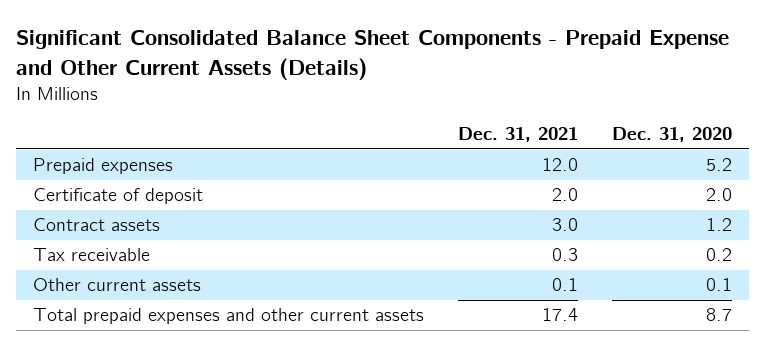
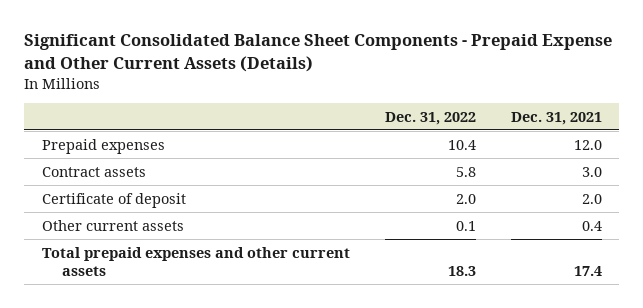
[612,127,733,143] Dec. 31, 2020 -> none
none -> [384,111,476,125] Dec. 31, 2022
[32,248,150,262] Tax receivable -> none
[32,188,203,205] Certificate of deposit -> [41,192,186,208] Certificate of deposit
[552,278,579,292] 0.1 -> [581,220,602,231] 0.4

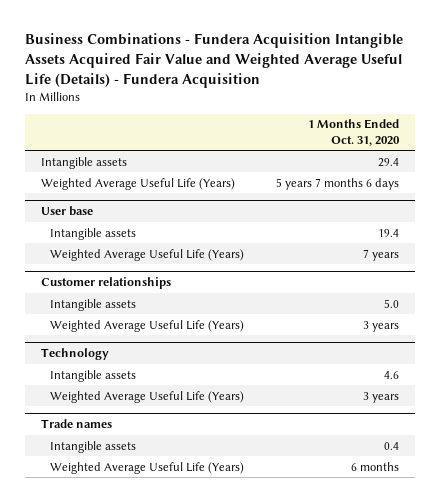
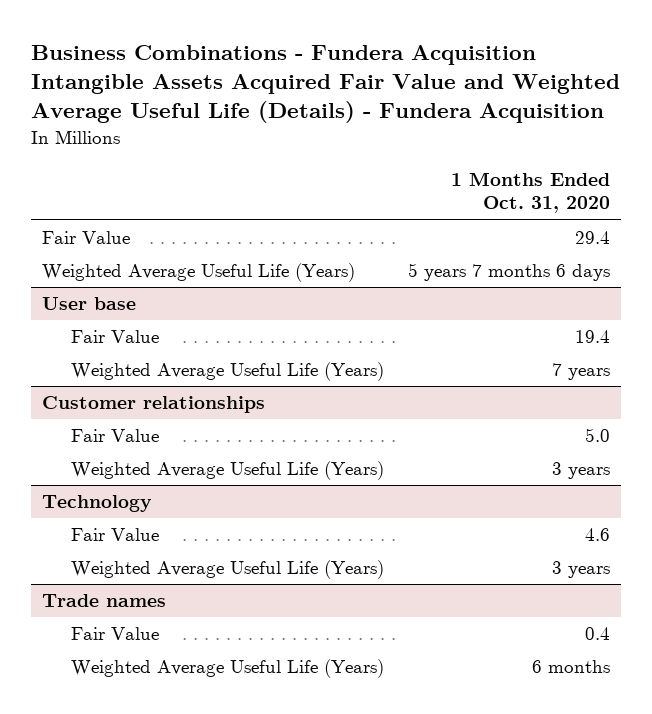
[40,156,127,169] Intangible assets -> [42,231,131,245] Fair Value
[49,227,136,240] Intangible assets -> [71,330,160,344] Fair Value
[49,298,136,311] Intangible assets -> [71,429,160,443] Fair Value
[49,369,136,382] Intangible assets -> [71,528,160,542] Fair Value
[49,440,136,453] Intangible assets -> [71,627,160,641] Fair Value

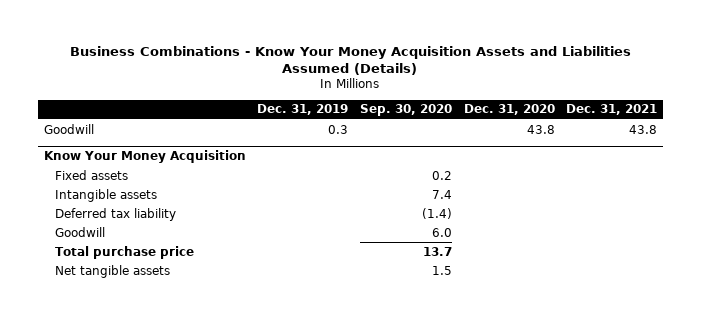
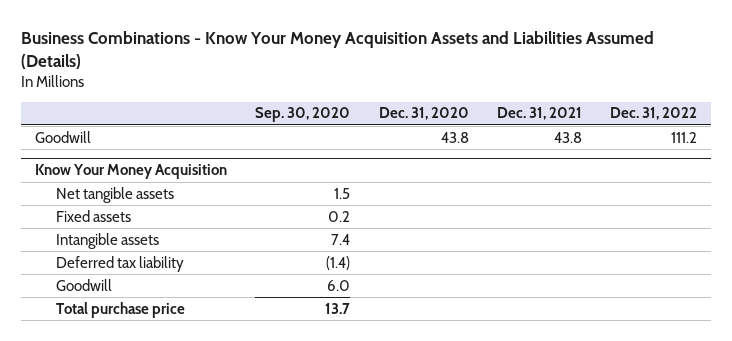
[257,104,349,116] Dec. 31, 2019 -> none
none -> [610,107,698,121] Dec. 31, 2022
[54,264,170,278] Net tangible assets -> [56,186,175,203] Net tangible assets

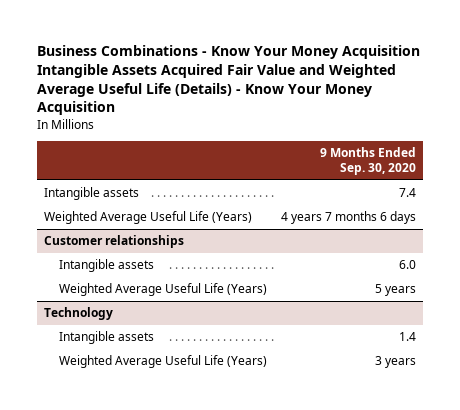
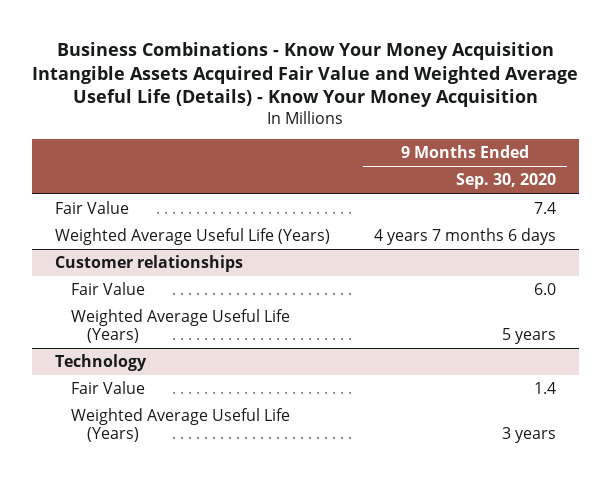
[44,187,140,201] Intangible assets -> [54,200,129,214] Fair Value
[58,259,154,273] Intangible assets -> [70,281,145,295] Fair Value
[58,331,154,345] Intangible assets -> [70,380,145,394] Fair Value

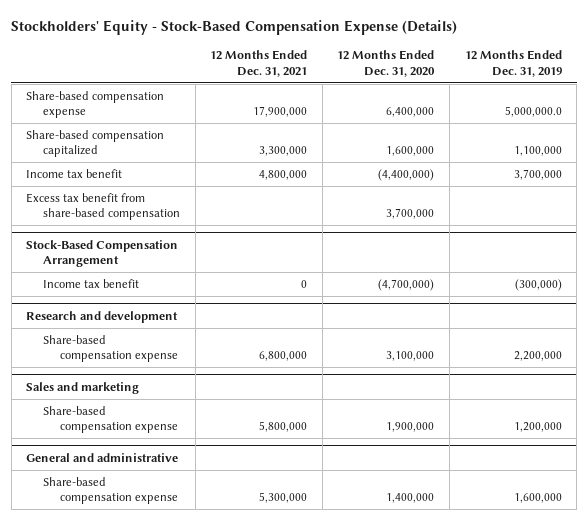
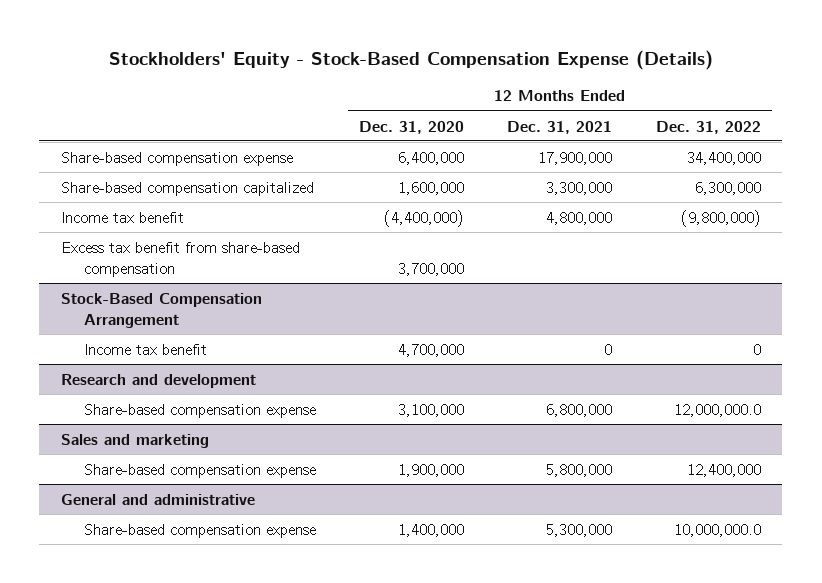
[464,50,562,77] 12 Months Ended Dec. 31, 2019 -> none
none -> [655,120,761,134] Dec. 31, 2022
[378,279,435,292] (4,700,000) -> [398,343,465,357] 4,700,000

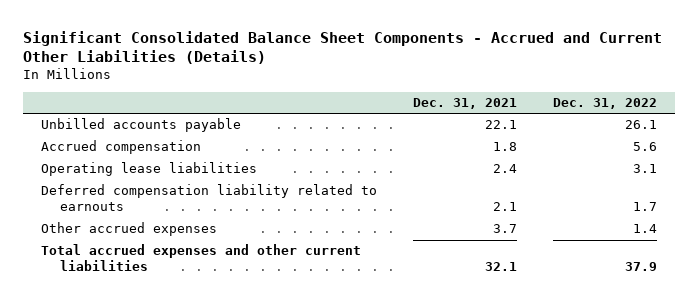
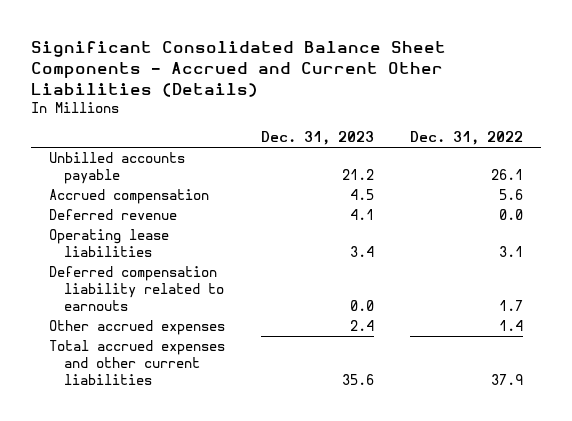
[412,98,517,110] Dec. 31, 2021 -> none
none -> [261,131,375,146] Dec. 31, 2023
none -> [49,209,178,221] Deferred revenue

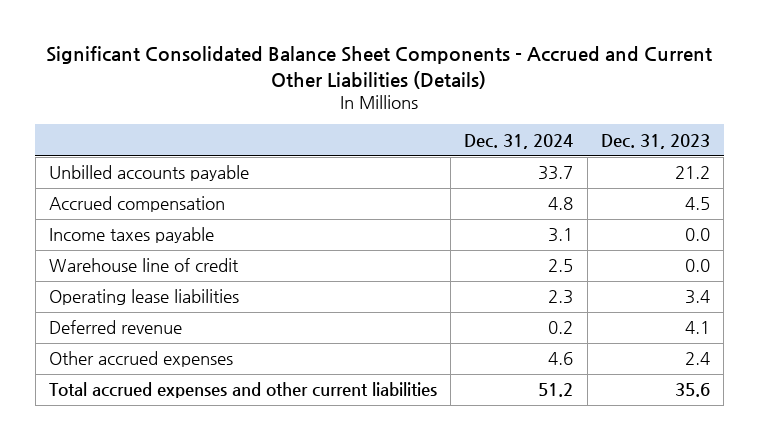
[409,131,523,146] Dec. 31, 2022 -> none
none -> [464,133,574,149] Dec. 31, 2024
none -> [48,227,214,244] Income taxes payable
none -> [48,258,239,273] Warehouse line of credit
[49,266,225,312] Deferred compensation liability related to earnouts -> none
[49,209,178,221] Deferred revenue -> [48,320,182,335] Deferred revenue

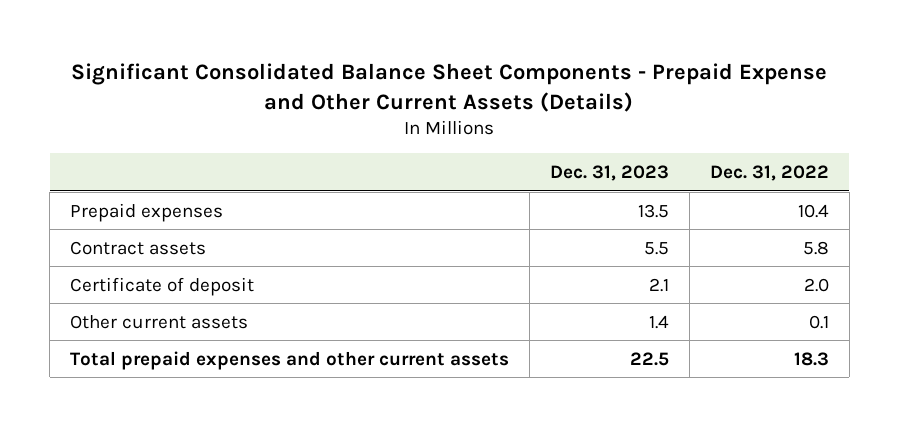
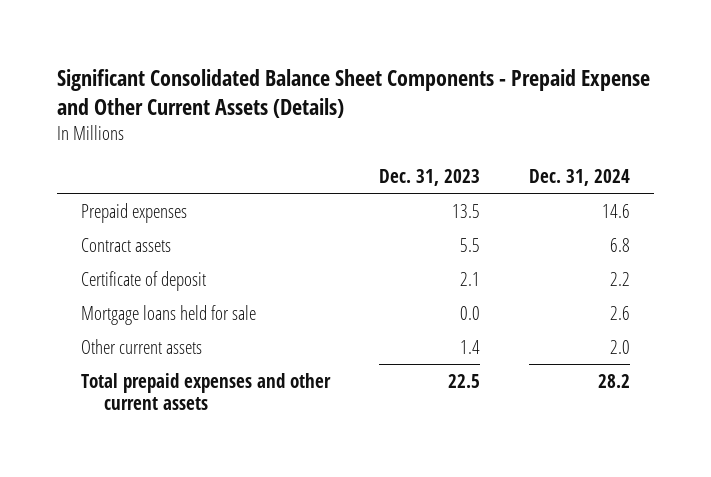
[709,165,829,182] Dec. 31, 2022 -> none
none -> [528,168,630,186] Dec. 31, 2024
none -> [81,304,257,325] Mortgage loans held for sale

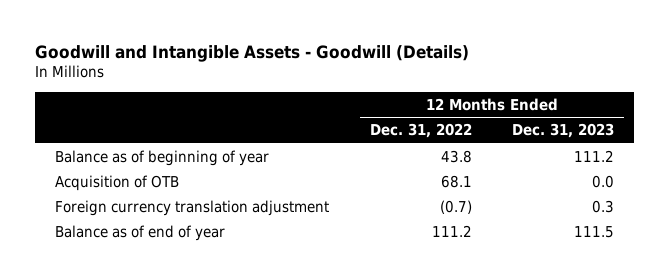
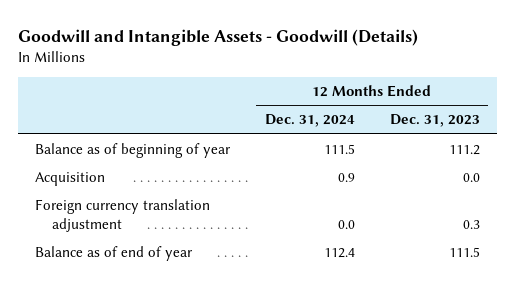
[369,123,472,139] Dec. 31, 2022 -> none
none -> [265,114,356,128] Dec. 31, 2024
[55,175,180,192] Acquisition of OTB -> [35,171,106,186] Acquisition

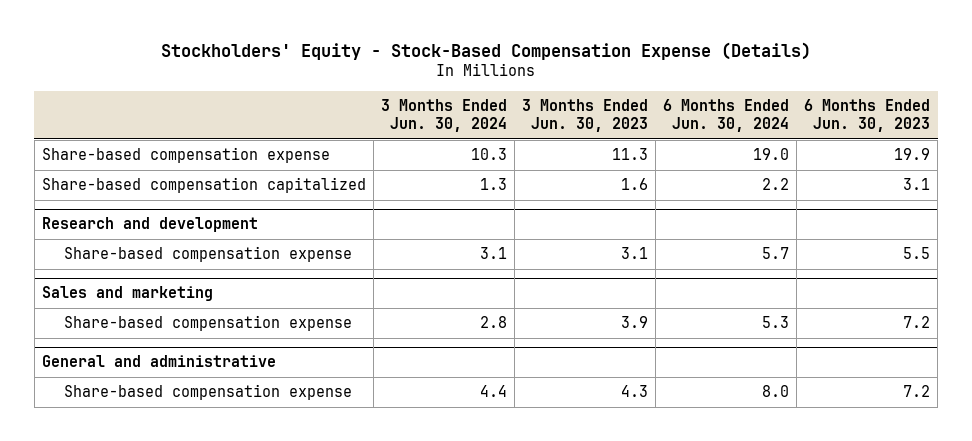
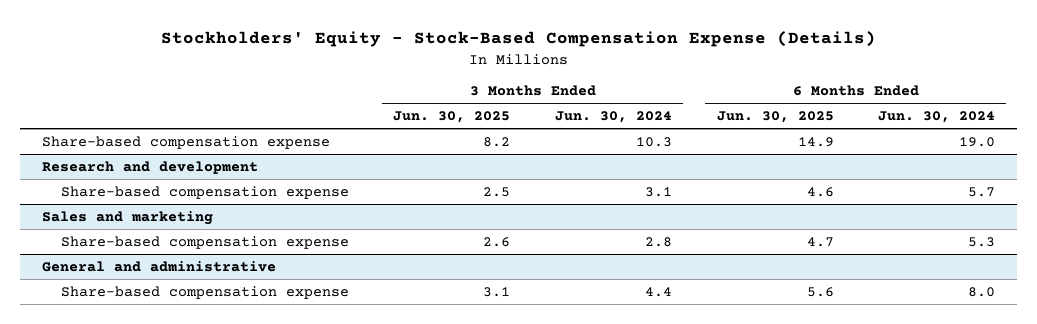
[522,98,649,133] 3 Months Ended Jun. 30, 2023 -> none
[804,98,931,133] 6 Months Ended Jun. 30, 2023 -> none
none -> [393,111,511,124] Jun. 30, 2025
none -> [716,111,834,124] Jun. 30, 2025
[41,177,366,194] Share-based compensation capitalized -> none

